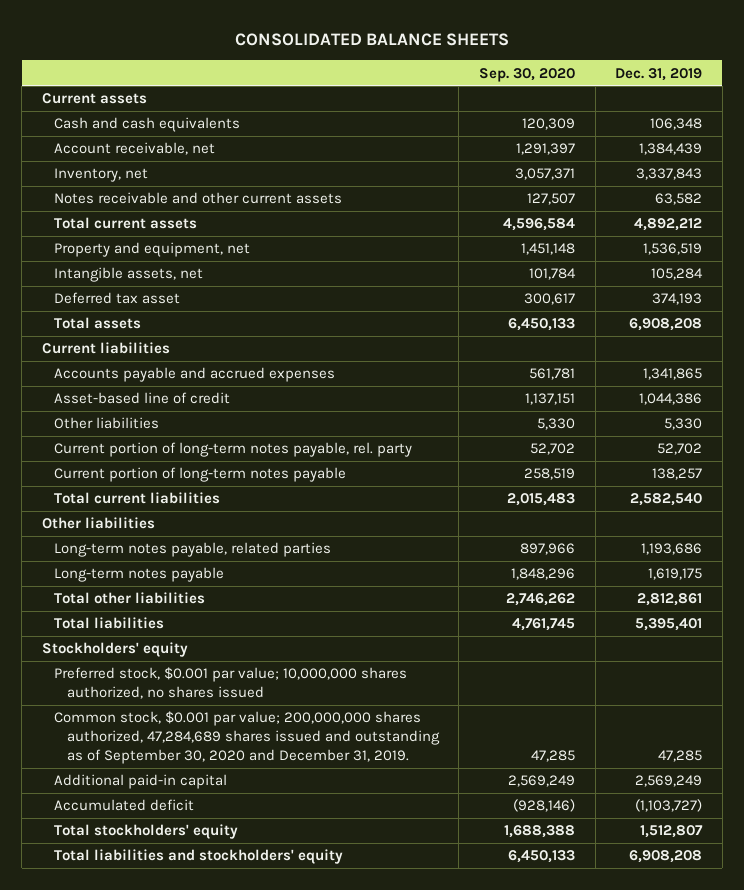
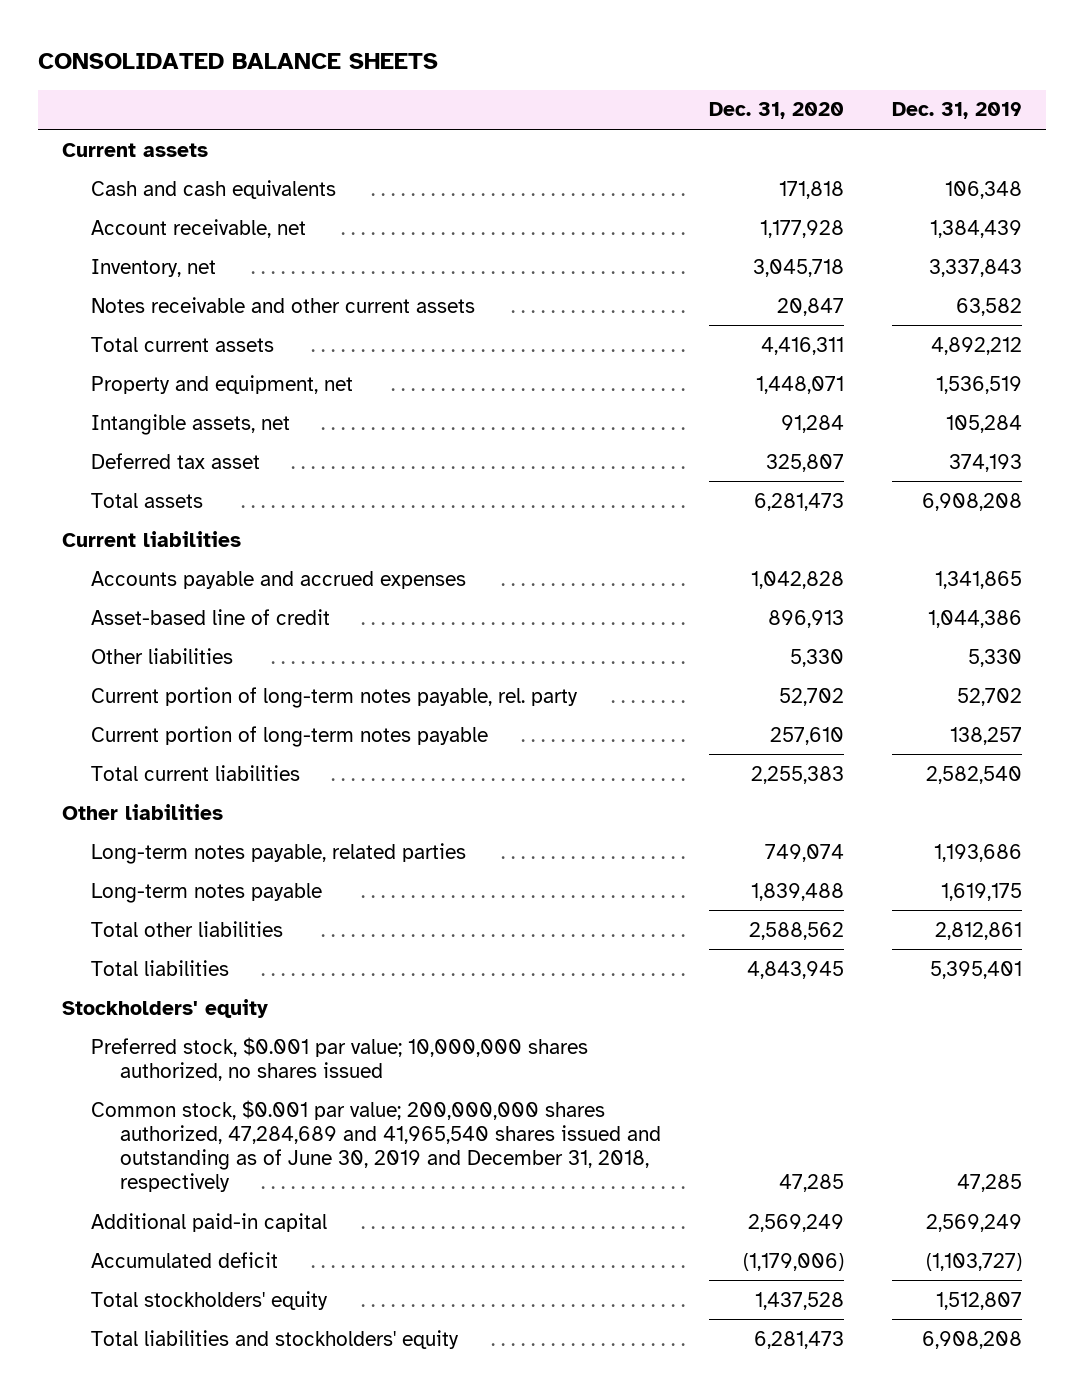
[478,67,575,82] Sep. 30, 2020 -> none
none -> [708,102,844,120] Dec. 31, 2020
[54,711,440,765] Common stock, $0.001 par value; 200,000,000 shares authorized, 47,284,689 shares issued and outstanding as of September 30, 2020 and December 31, 2019. -> [90,1099,661,1192] Common stock, $0.001 par value; 200,000,000 shares authorized, 47,284,689 and 41,965,540 shares issued and outstanding as of June 30, 2019 and December 31, 2018, respectively

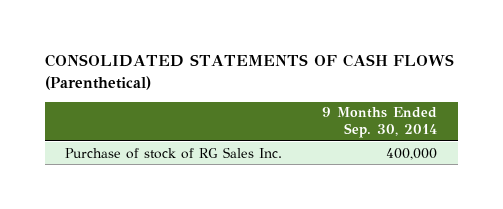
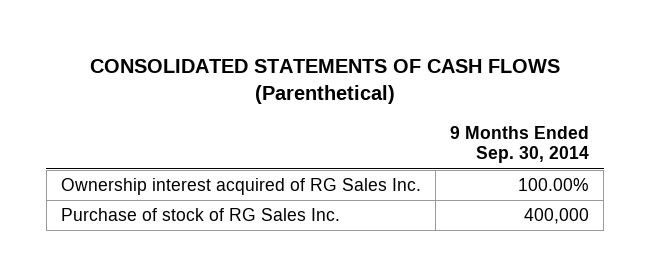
none -> [60,178,421,196] Ownership interest acquired of RG Sales Inc.

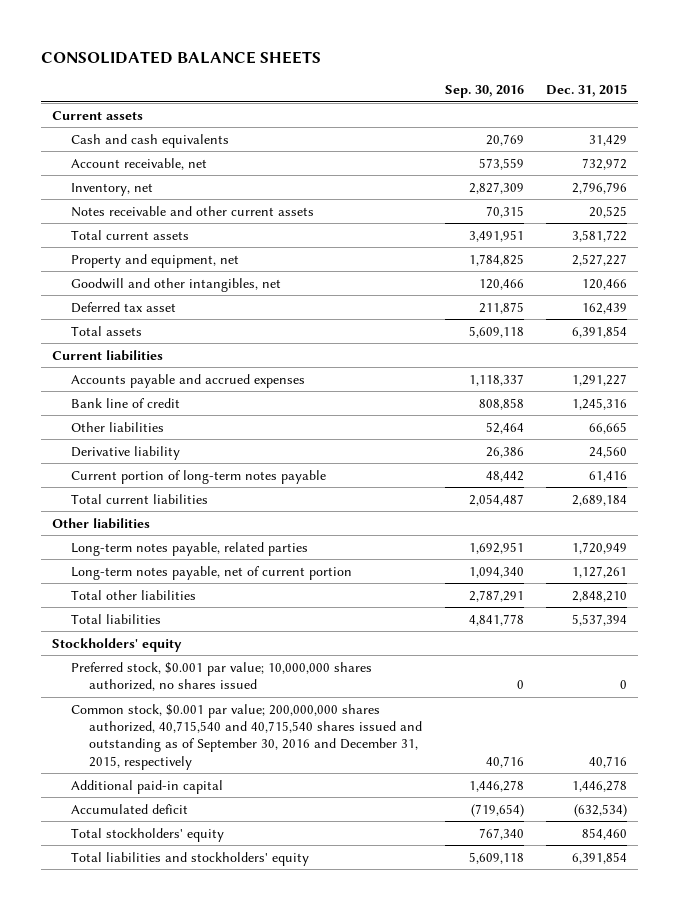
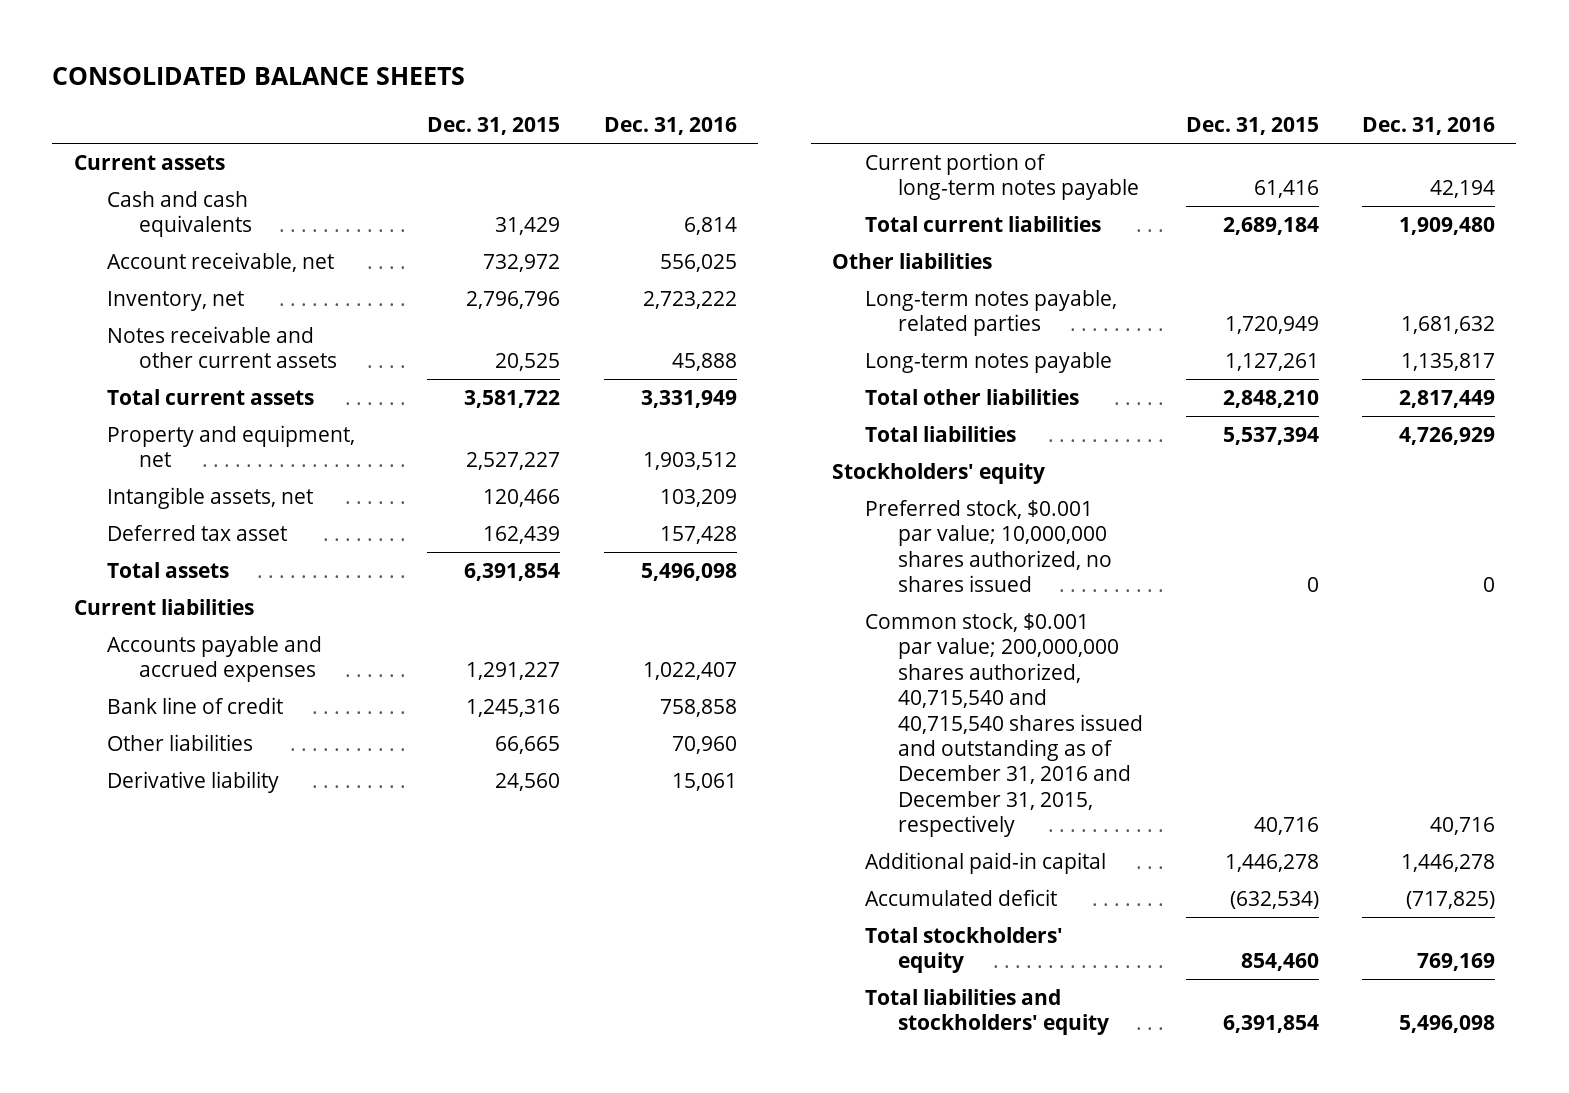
[444,85,524,99] Sep. 30, 2016 -> none
none -> [603,117,737,136] Dec. 31, 2016
[70,277,281,292] Goodwill and other intangibles, net -> [106,487,313,510] Intangible assets, net
[70,565,352,580] Long-term notes payable, net of current portion -> [865,352,1113,374] Long-term notes payable
[70,703,423,770] Common stock, $0.001 par value; 200,000,000 shares authorized, 40,715,540 and 40,715,540 shares issued and outstanding as of September 30, 2016 and December 31, 2015, respectively -> [865,613,1143,838] Common stock, $0.001 par value; 200,000,000 shares authorized, 40,715,540 and 40,715,540 shares issued and outstanding as of December 31, 2016 and December 31, 2015, respectively

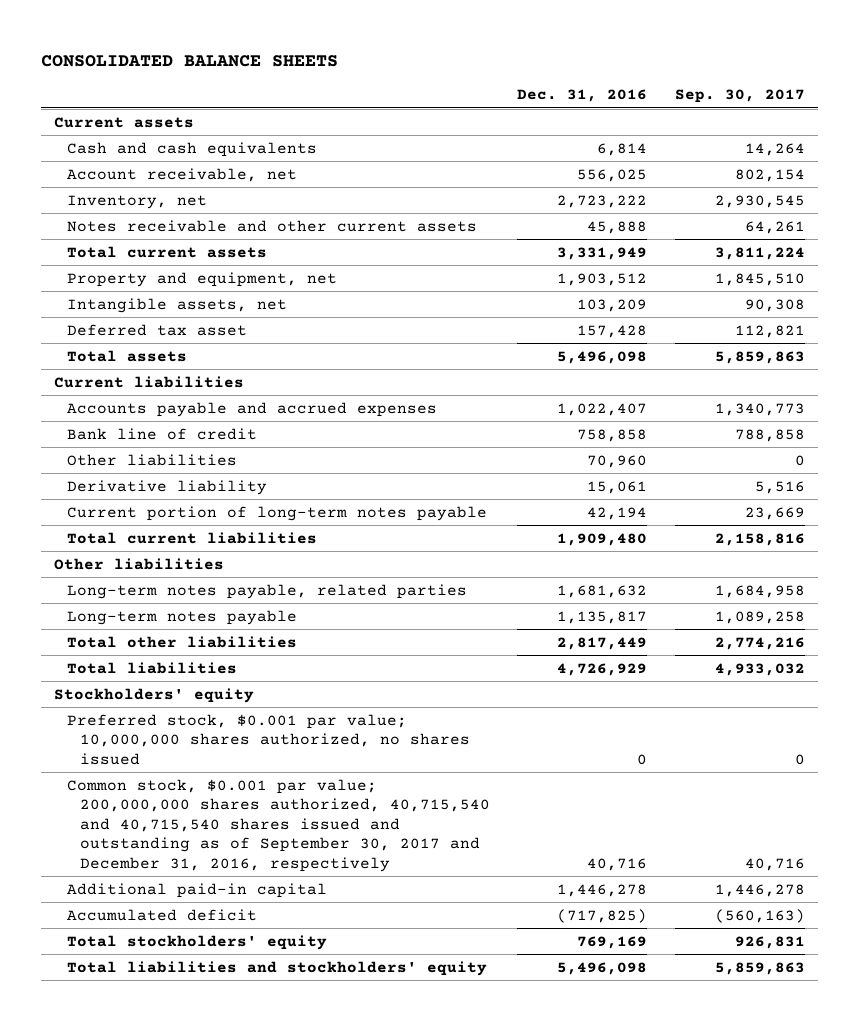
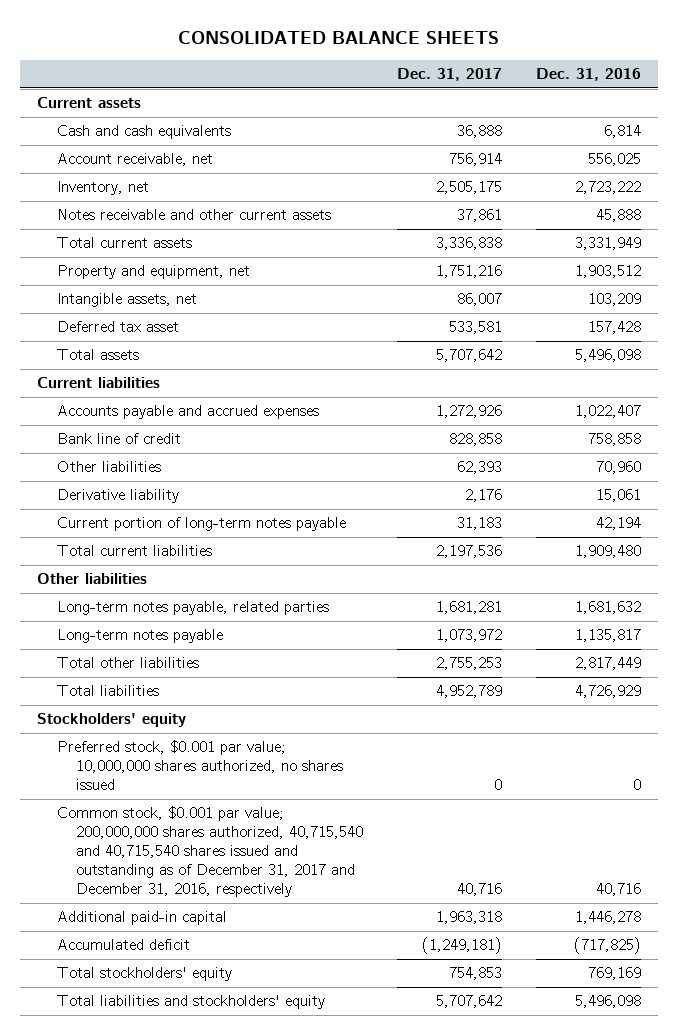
[674,89,805,104] Sep. 30, 2017 -> none
none -> [396,67,502,81] Dec. 31, 2017
[67,778,491,872] Common stock, $0.001 par value; 200,000,000 shares authorized, 40,715,540 and 40,715,540 shares issued and outstanding as of September 30, 2017 and December 31, 2016, respectively -> [56,806,364,897] Common stock, $0.001 par value; 200,000,000 shares authorized, 40,715,540 and 40,715,540 shares issued and outstanding as of December 31, 2017 and December 31, 2016, respectively

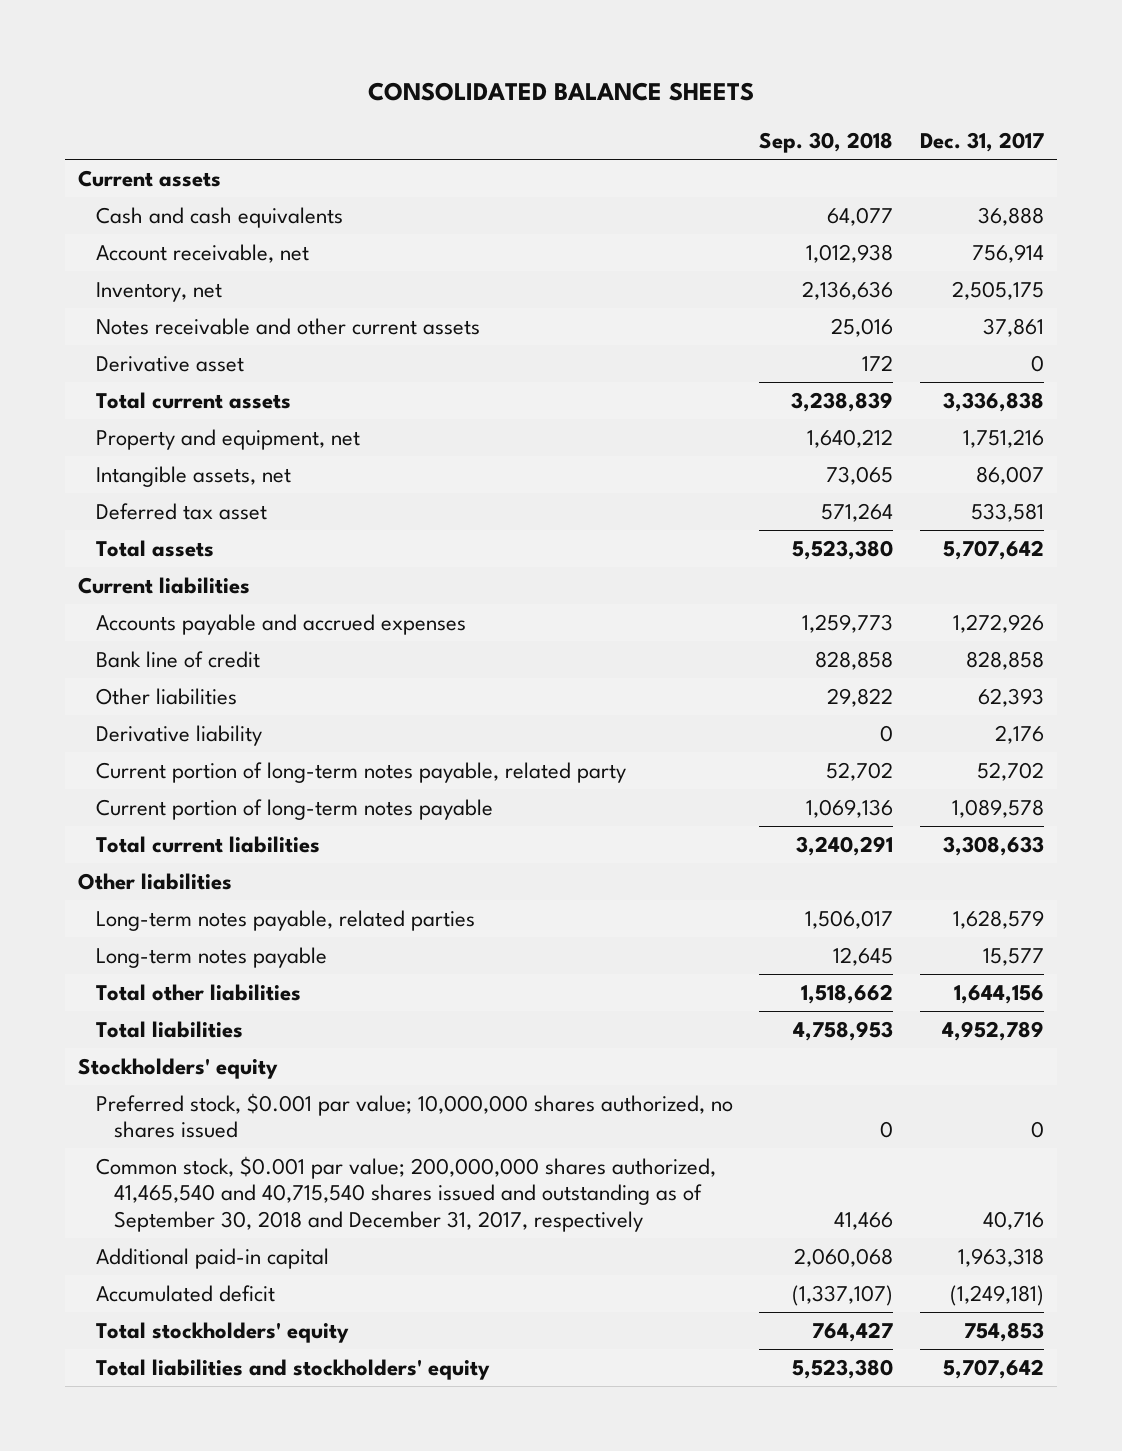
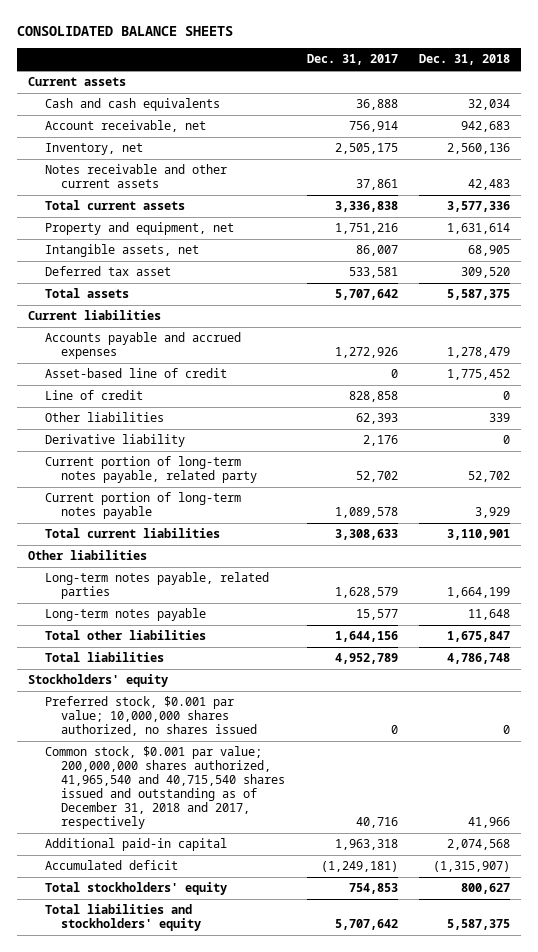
[759,132,894,154] Sep. 30, 2018 -> none
none -> [419,54,511,66] Dec. 31, 2018
[96,355,245,372] Derivative asset -> none
none -> [44,368,227,379] Asset-based line of credit
[96,650,261,668] Bank line of credit -> [44,390,143,401] Line of credit
[96,1155,717,1232] Common stock, $0.001 par value; 200,000,000 shares authorized, 41,465,540 and 40,715,540 shares issued and outstanding as of September 30, 2018 and December 31, 2017, respectively -> [44,746,286,829] Common stock, $0.001 par value; 200,000,000 shares authorized, 41,965,540 and 40,715,540 shares issued and outstanding as of December 31, 2018 and 2017, respectively

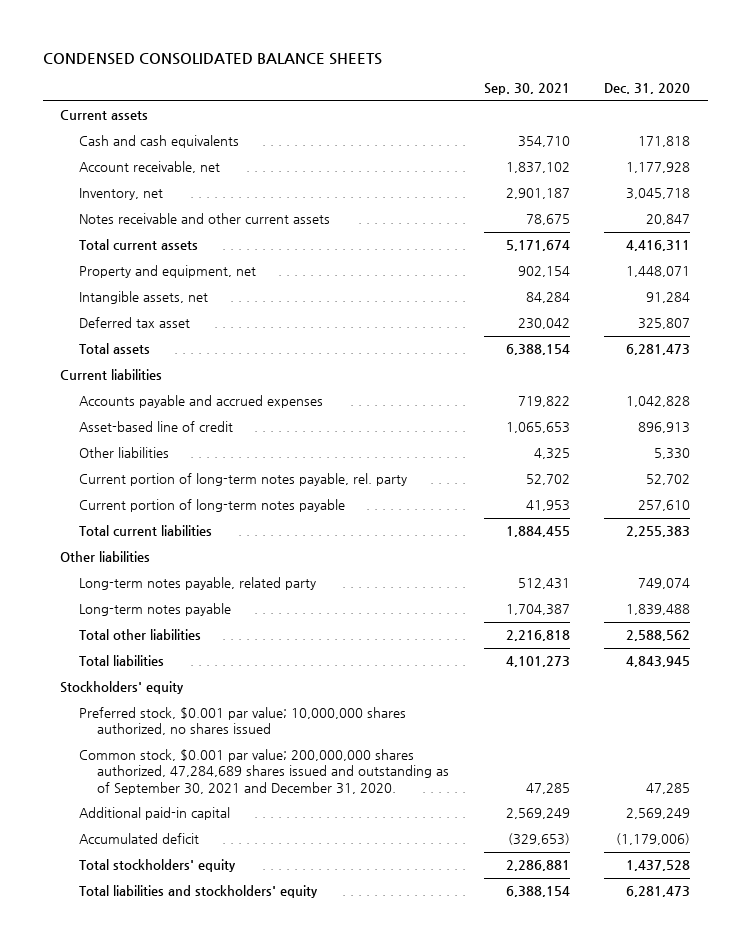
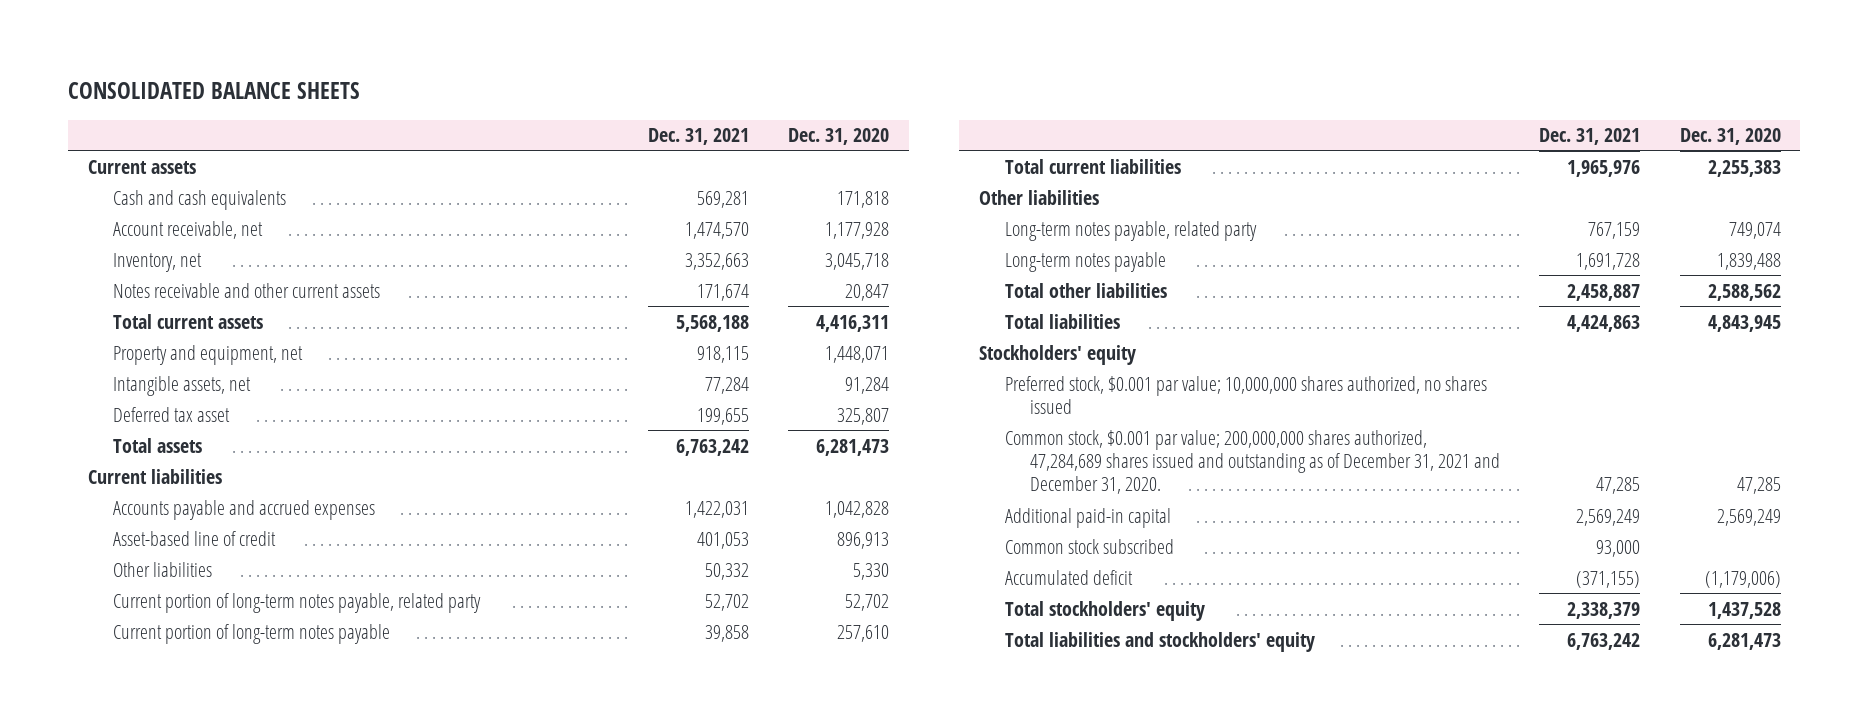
[43,52,383,65] CONDENSED CONSOLIDATED BALANCE SHEETS -> [67,82,360,100] CONSOLIDATED BALANCE SHEETS
[483,83,570,96] Sep. 30, 2021 -> none
none -> [647,128,749,146] Dec. 31, 2021
[78,473,407,487] Current portion of long-term notes payable, rel. party -> [113,592,482,613] Current portion of long-term notes payable, related party
[78,749,449,795] Common stock, $0.001 par value; 200,000,000 shares authorized, 47,284,689 shares issued and outstanding as of September 30, 2021 and December 31, 2020. -> [1004,429,1501,495] Common stock, $0.001 par value; 200,000,000 shares authorized, 47,284,689 shares issued and outstanding as of December 31, 2021 and December 31, 2020.
none -> [1004,538,1174,554] Common stock subscribed

